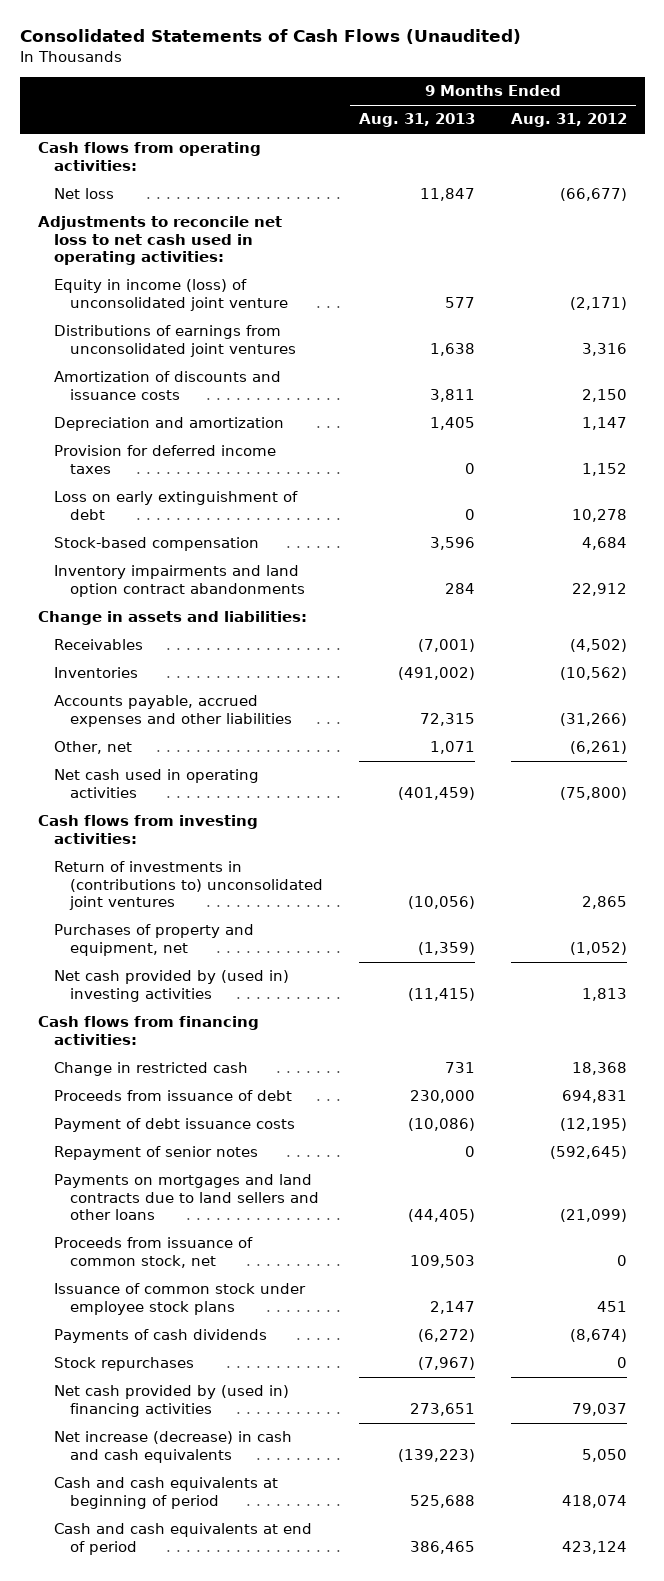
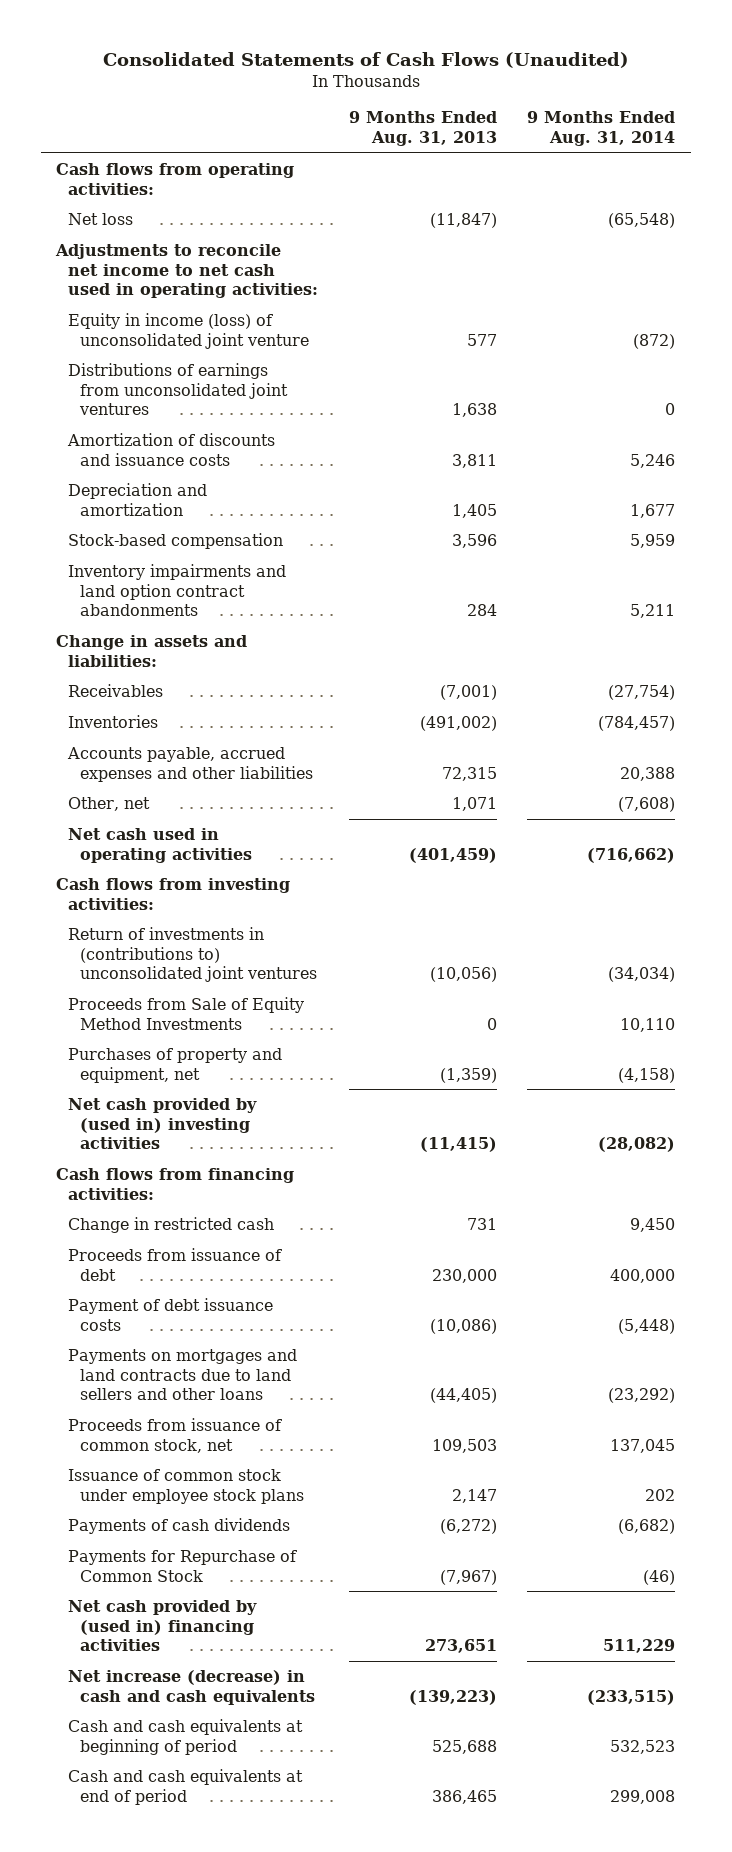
[510,113,627,128] Aug. 31, 2012 -> none
none -> [527,111,676,147] 9 Months Ended Aug. 31, 2014
[419,188,475,202] 11,847 -> [429,213,497,229] (11,847)
[37,216,282,266] Adjustments to reconcile net loss to net cash used in operating activities: -> [55,244,319,299] Adjustments to reconcile net income to net cash used in operating activities:
[53,445,276,474] Provision for deferred income taxes -> none
[53,491,298,520] Loss on early extinguishment of debt -> none
none -> [68,997,305,1030] Proceeds from Sale of Equity Method Investments
[53,1146,258,1161] Repayment of senior notes -> none
[53,1357,194,1372] Stock repurchases -> [68,1550,298,1582] Payments for Repurchase of Common Stock

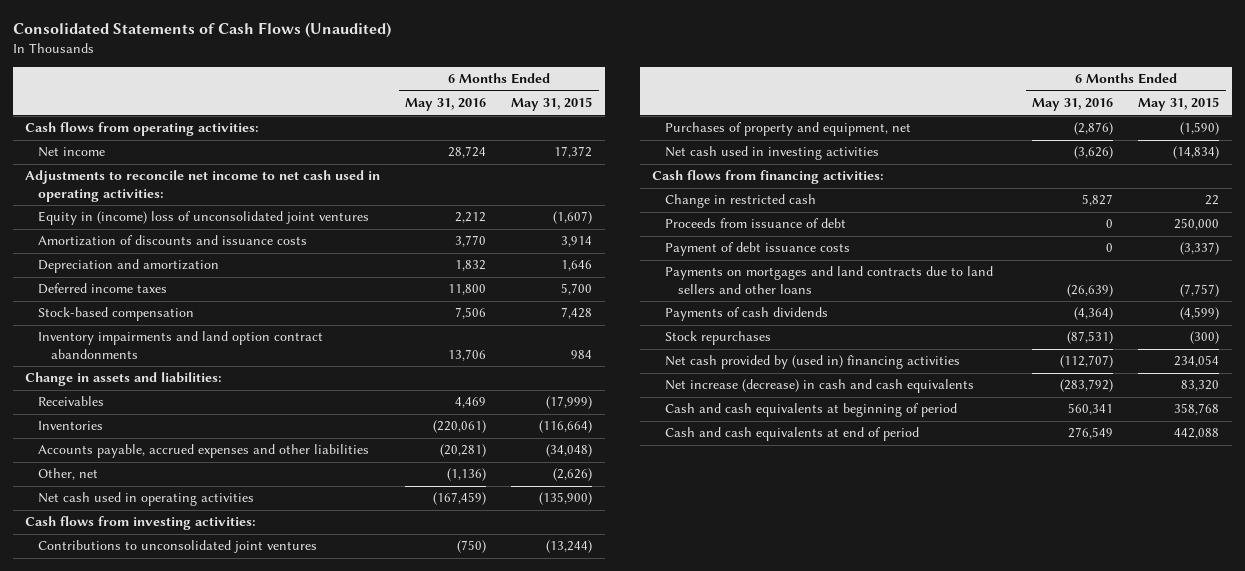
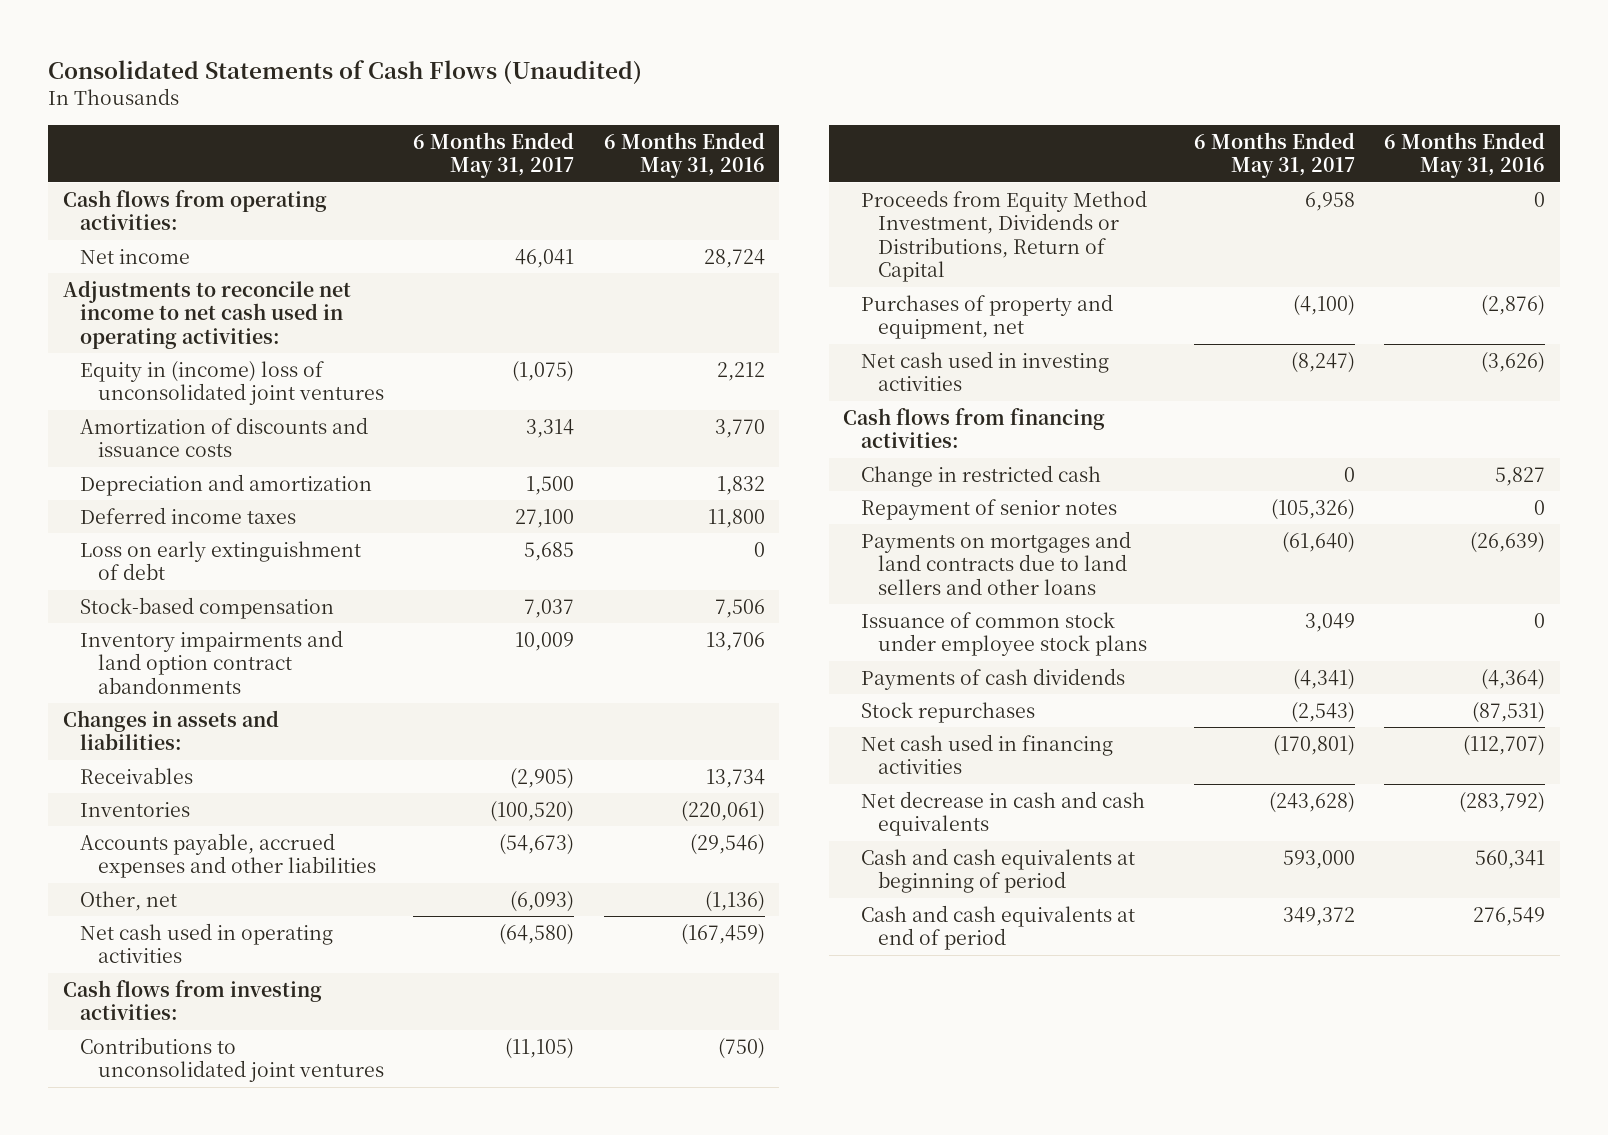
[511,97,593,112] May 31, 2015 -> none
none -> [413,131,575,179] 6 Months Ended May 31, 2017
none -> [80,540,362,581] Loss on early extinguishment of debt
[25,372,223,387] Change in assets and liabilities: -> [62,709,279,751] Changes in assets and liabilities:
[455,397,487,409] 4,469 -> [705,768,765,788] 13,734
[440,444,487,458] (20,281) -> [689,833,765,855] (29,546)
none -> [860,189,1147,282] Proceeds from Equity Method Investment, Dividends or Distributions, Return of Capital
[665,218,847,229] Proceeds from issuance of debt -> none
[665,242,851,257] Payment of debt issuance costs -> none
none -> [860,498,1117,520] Repayment of senior notes
none -> [860,611,1148,657] Issuance of common stock under employee stock plans
[665,355,961,370] Net cash provided by (used in) financing activities -> [860,733,1113,775] Net cash used in financing activities
[665,379,975,394] Net increase (decrease) in cash and cash equivalents -> [860,790,1145,837] Net decrease in cash and cash equivalents

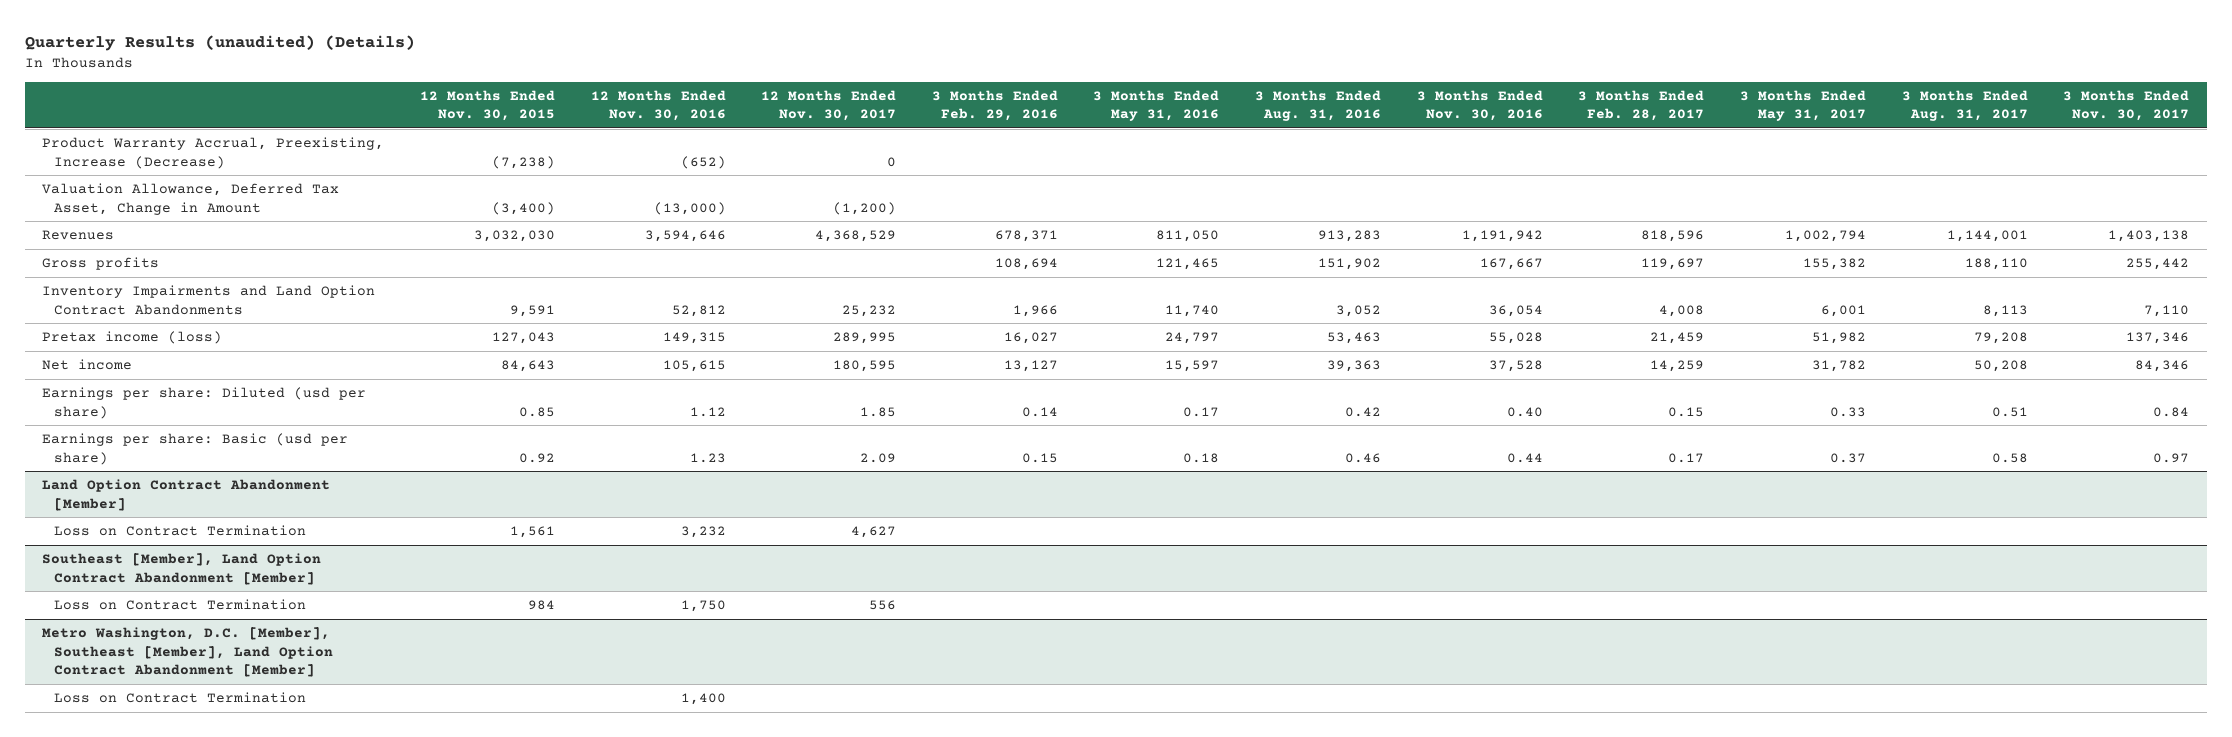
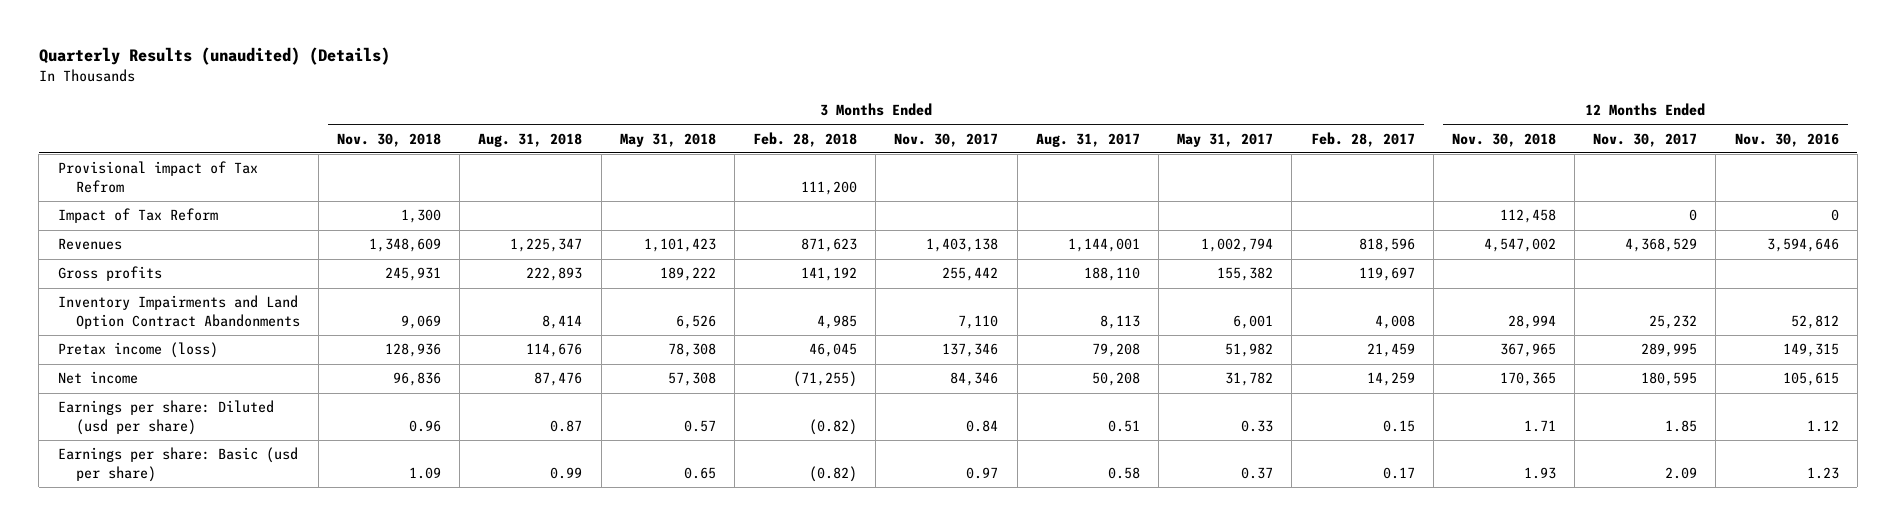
[419,89,555,122] 12 Months Ended Nov. 30, 2015 -> none
[931,89,1058,122] 3 Months Ended Feb. 29, 2016 -> none
[1093,89,1220,122] 3 Months Ended May 31, 2016 -> none
[1255,89,1382,122] 3 Months Ended Aug. 31, 2016 -> none
[1416,89,1543,122] 3 Months Ended Nov. 30, 2016 -> none
none -> [337,132,442,147] Nov. 30, 2018
none -> [478,132,583,147] Aug. 31, 2018
none -> [619,132,716,147] May 31, 2018
none -> [753,131,858,147] Feb. 28, 2018
none -> [1451,132,1556,147] Nov. 30, 2018
[42,137,385,169] Product Warranty Accrual, Preexisting, Increase (Decrease) -> none
[42,183,340,215] Valuation Allowance, Deferred Tax Asset, Change in Amount -> none
none -> [57,161,258,194] Provisional impact of Tax Refrom
none -> [57,208,218,224] Impact of Tax Reform
[42,479,331,511] Land Option Contract Abandonment [Member] -> none
[54,525,307,537] Loss on Contract Termination -> none
[42,553,322,585] Southeast [Member], Land Option Contract Abandonment [Member] -> none
[54,599,307,611] Loss on Contract Termination -> none
[42,627,334,678] Metro Washington, D.C. [Member], Southeast [Member], Land Option Contract Abandonment [Member] -> none
[54,692,307,704] Loss on Contract Termination -> none

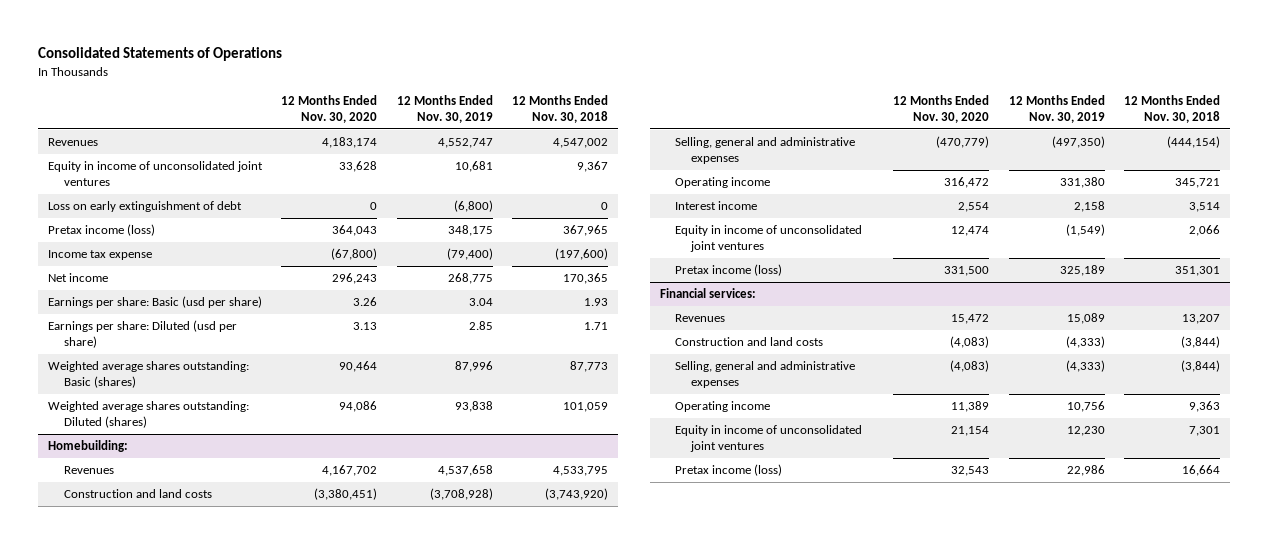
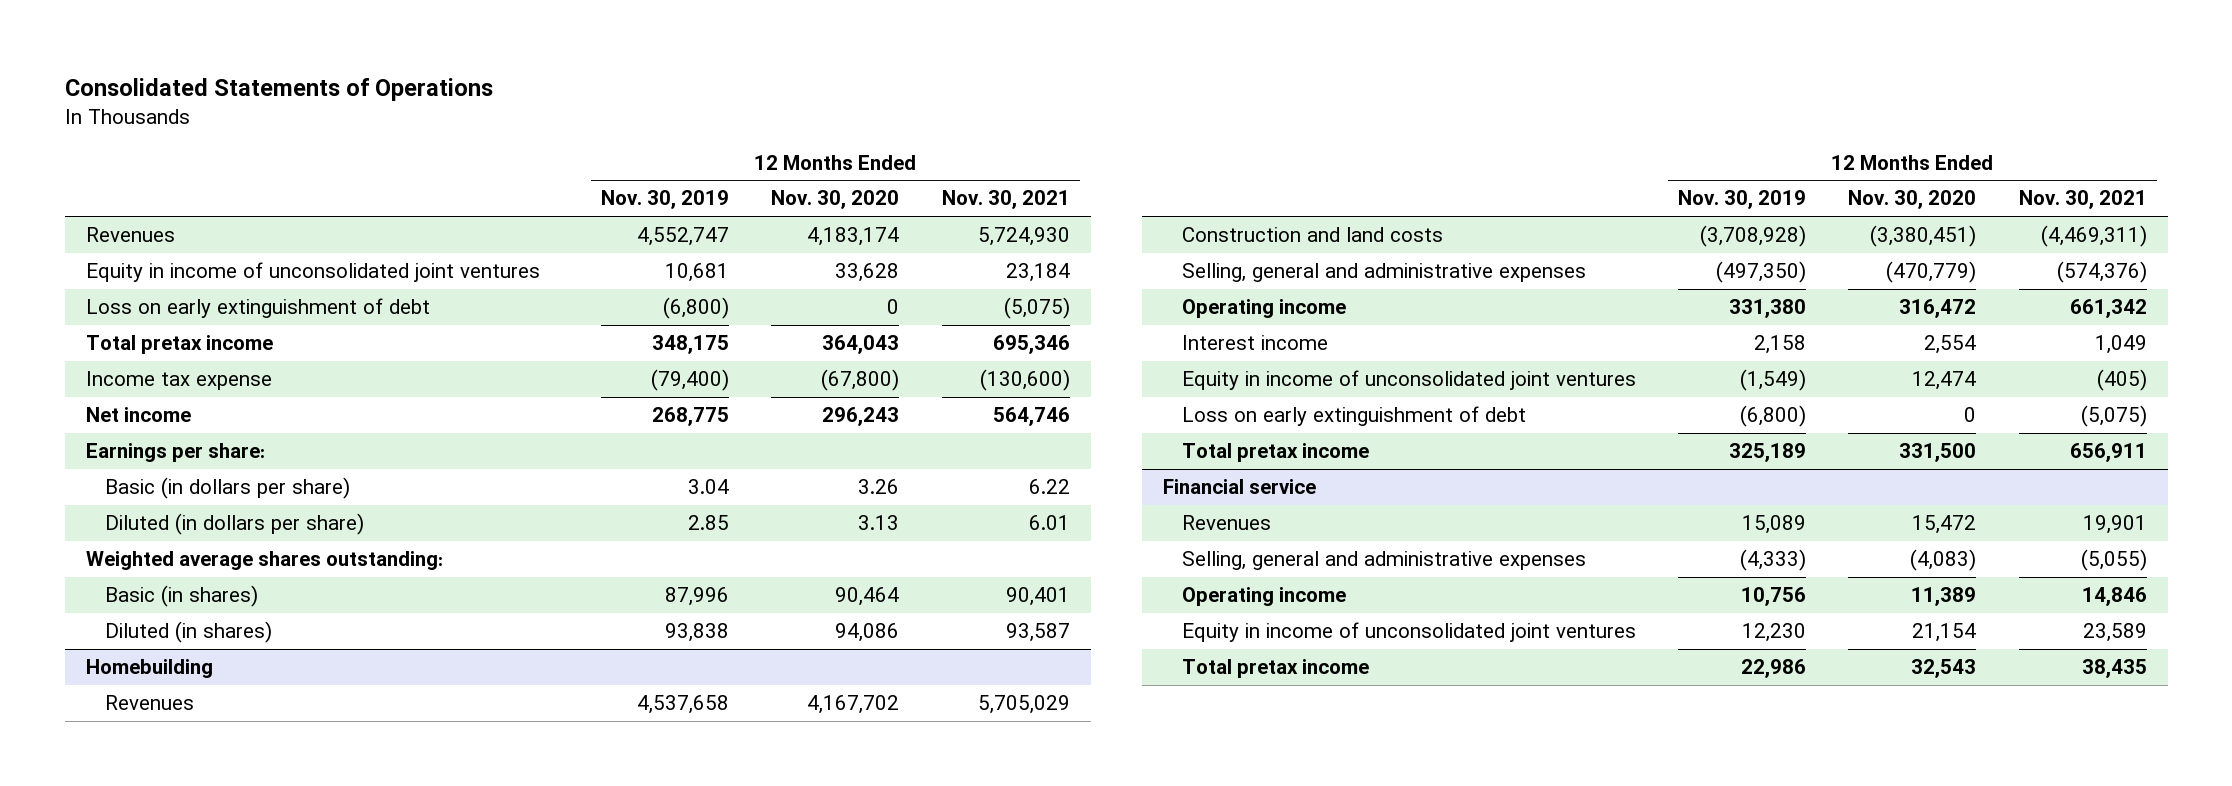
[512,94,609,123] 12 Months Ended Nov. 30, 2018 -> none
none -> [941,190,1070,210] Nov. 30, 2021
[47,224,155,237] Pretax income (loss) -> [85,335,273,355] Total pretax income
none -> [85,443,265,463] Earnings per share:
[47,296,262,309] Earnings per share: Basic (usd per share) -> [105,477,351,500] Basic (in dollars per share)
[47,320,237,349] Earnings per share: Diluted (usd per share) -> [105,513,365,536] Diluted (in dollars per share)
none -> [85,551,443,571] Weighted average shares outstanding:
[47,361,249,389] Weighted average shares outstanding: Basic (shares) -> [105,585,259,608] Basic (in shares)
[47,401,249,429] Weighted average shares outstanding: Diluted (shares) -> [105,621,273,644] Diluted (in shares)
[47,440,128,453] Homebuilding: -> [85,659,213,679] Homebuilding
none -> [1182,406,1527,427] Loss on early extinguishment of debt
[675,264,783,277] Pretax income (loss) -> [1182,443,1370,463] Total pretax income
[659,288,756,299] Financial services: -> [1162,479,1316,495] Financial service
[675,337,824,347] Construction and land costs -> none
[675,464,783,477] Pretax income (loss) -> [1182,659,1370,679] Total pretax income

